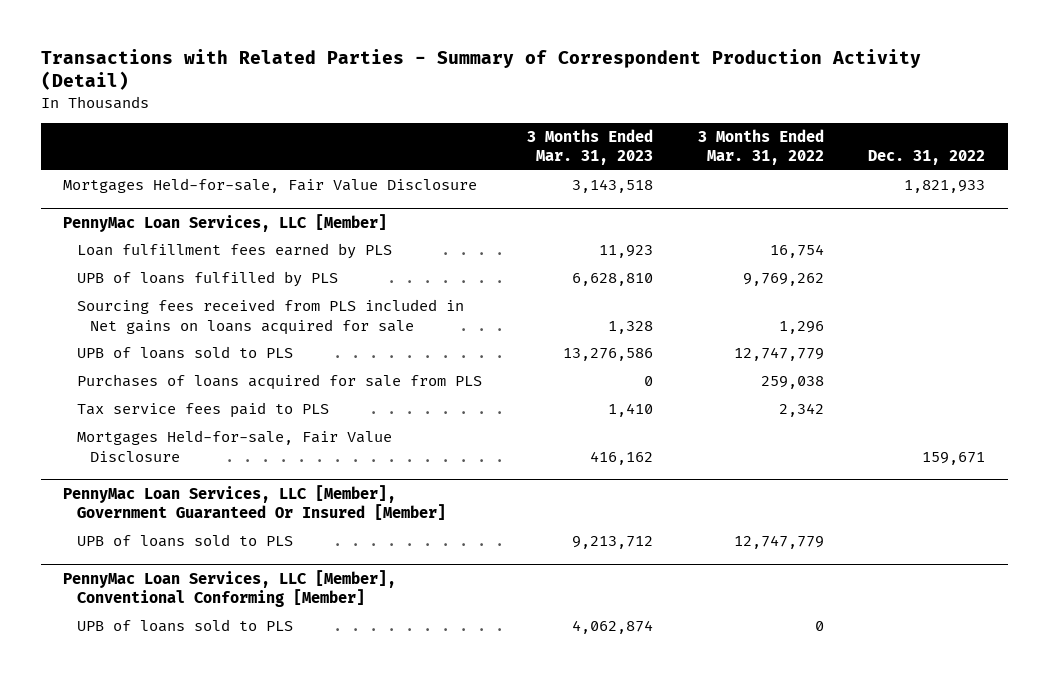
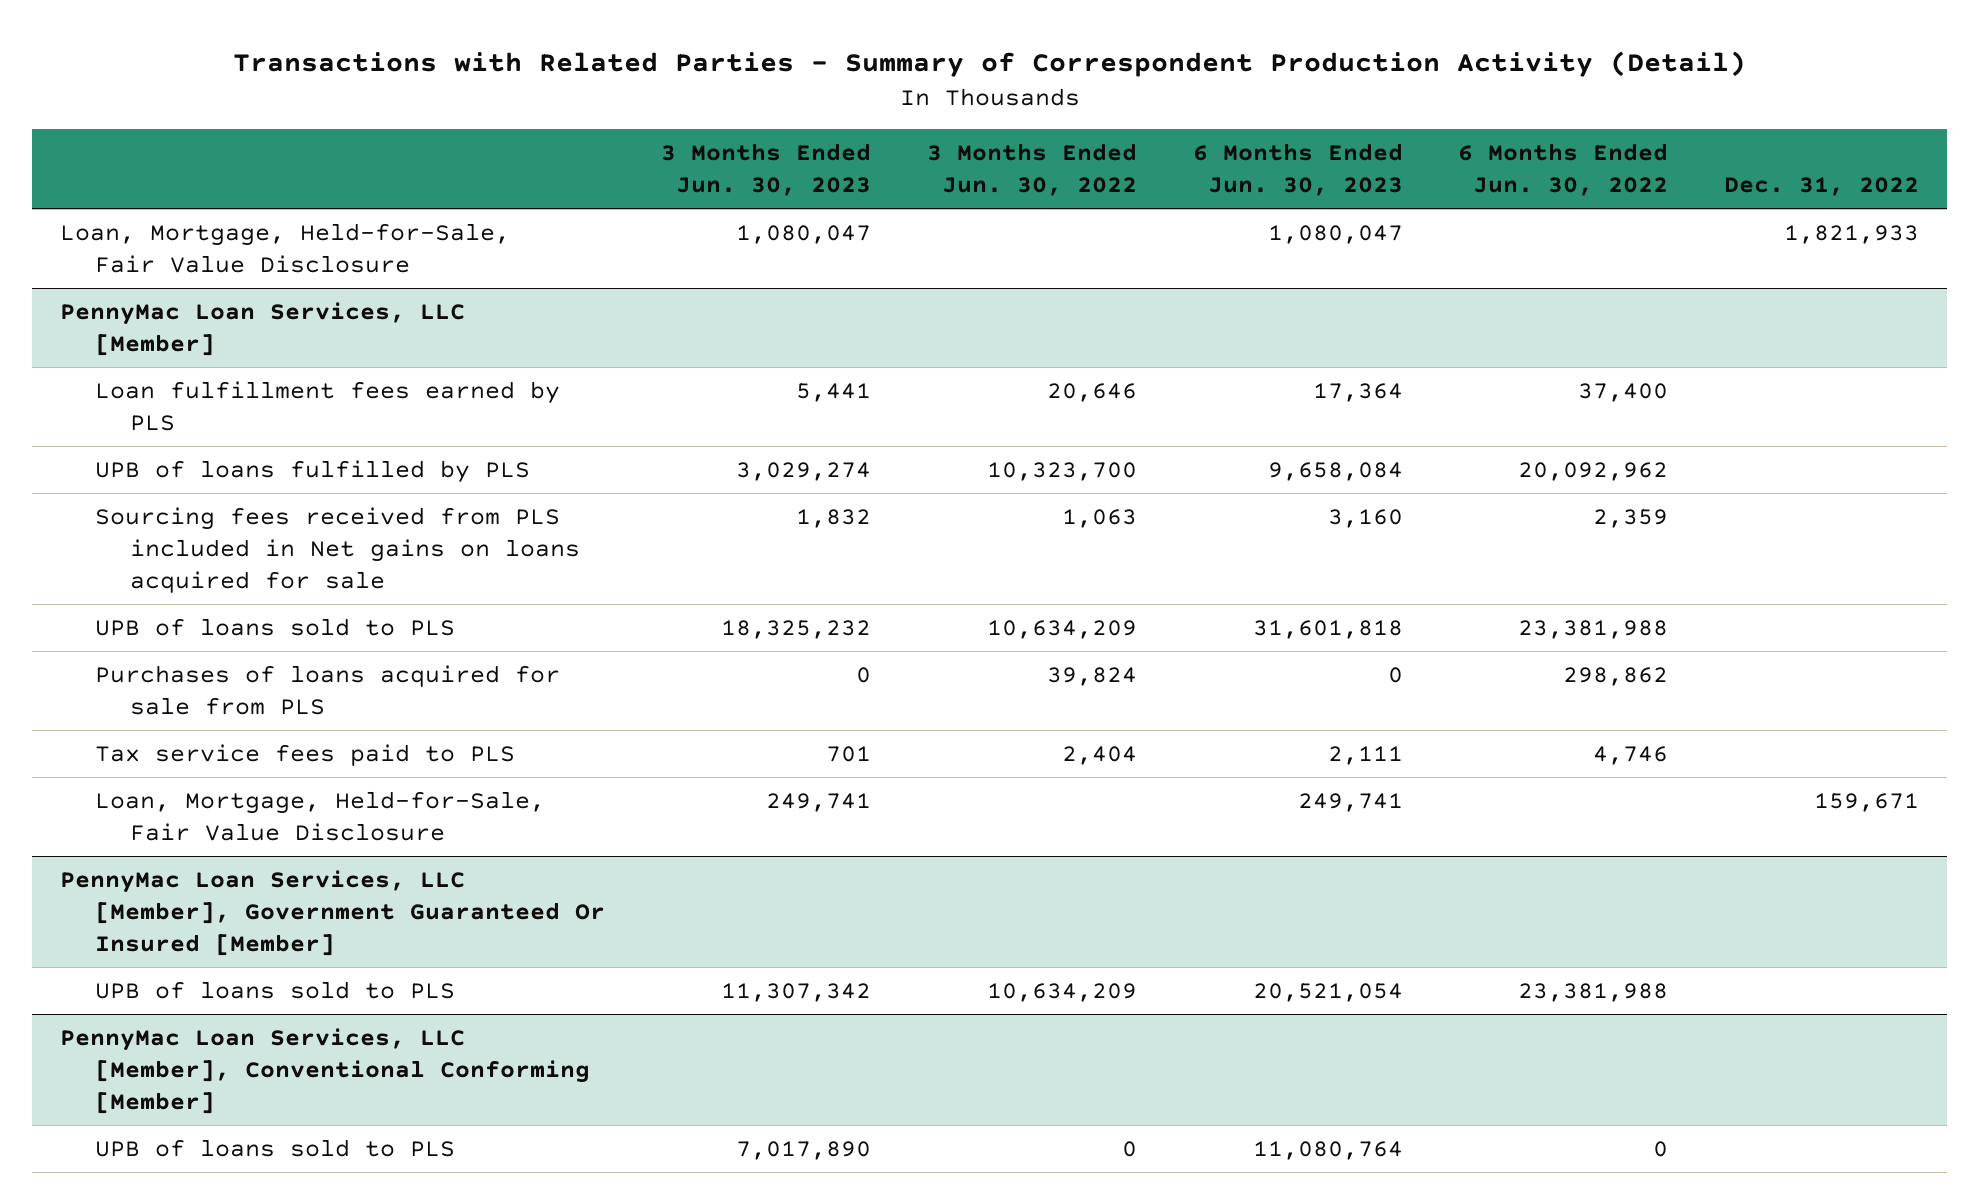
[526,128,653,166] 3 Months Ended Mar. 31, 2023 -> none
[697,128,824,166] 3 Months Ended Mar. 31, 2022 -> none
none -> [660,143,871,197] 3 Months Ended Jun. 30, 2023
none -> [926,143,1137,197] 3 Months Ended Jun. 30, 2022
none -> [1192,143,1403,197] 6 Months Ended Jun. 30, 2023
none -> [1458,143,1669,197] 6 Months Ended Jun. 30, 2022
[63,178,478,194] Mortgages Held-for-sale, Fair Value Disclosure -> [60,222,511,273] Loan, Mortgage, Held-for-Sale, Fair Value Disclosure
[76,430,392,462] Mortgages Held-for-sale, Fair Value Disclosure -> [95,790,546,841] Loan, Mortgage, Held-for-Sale, Fair Value Disclosure

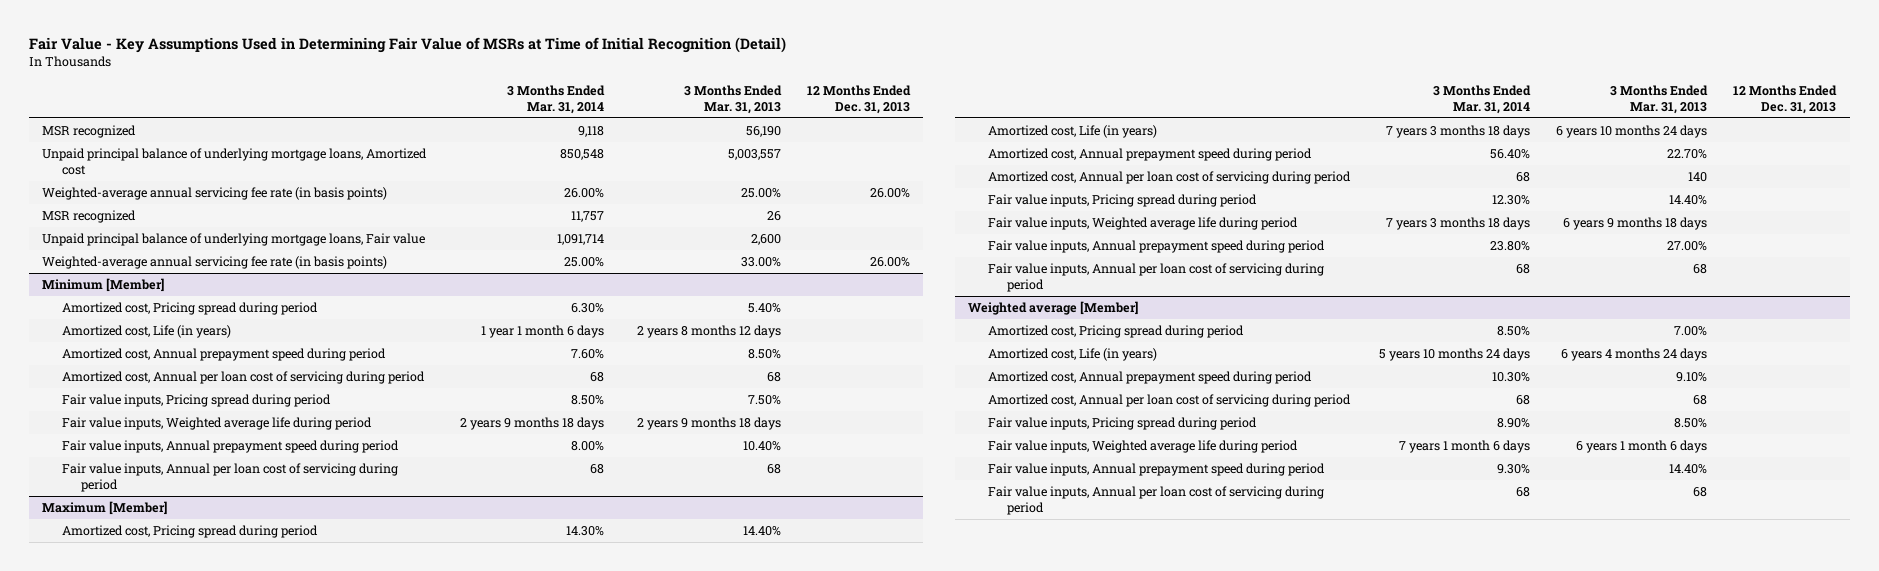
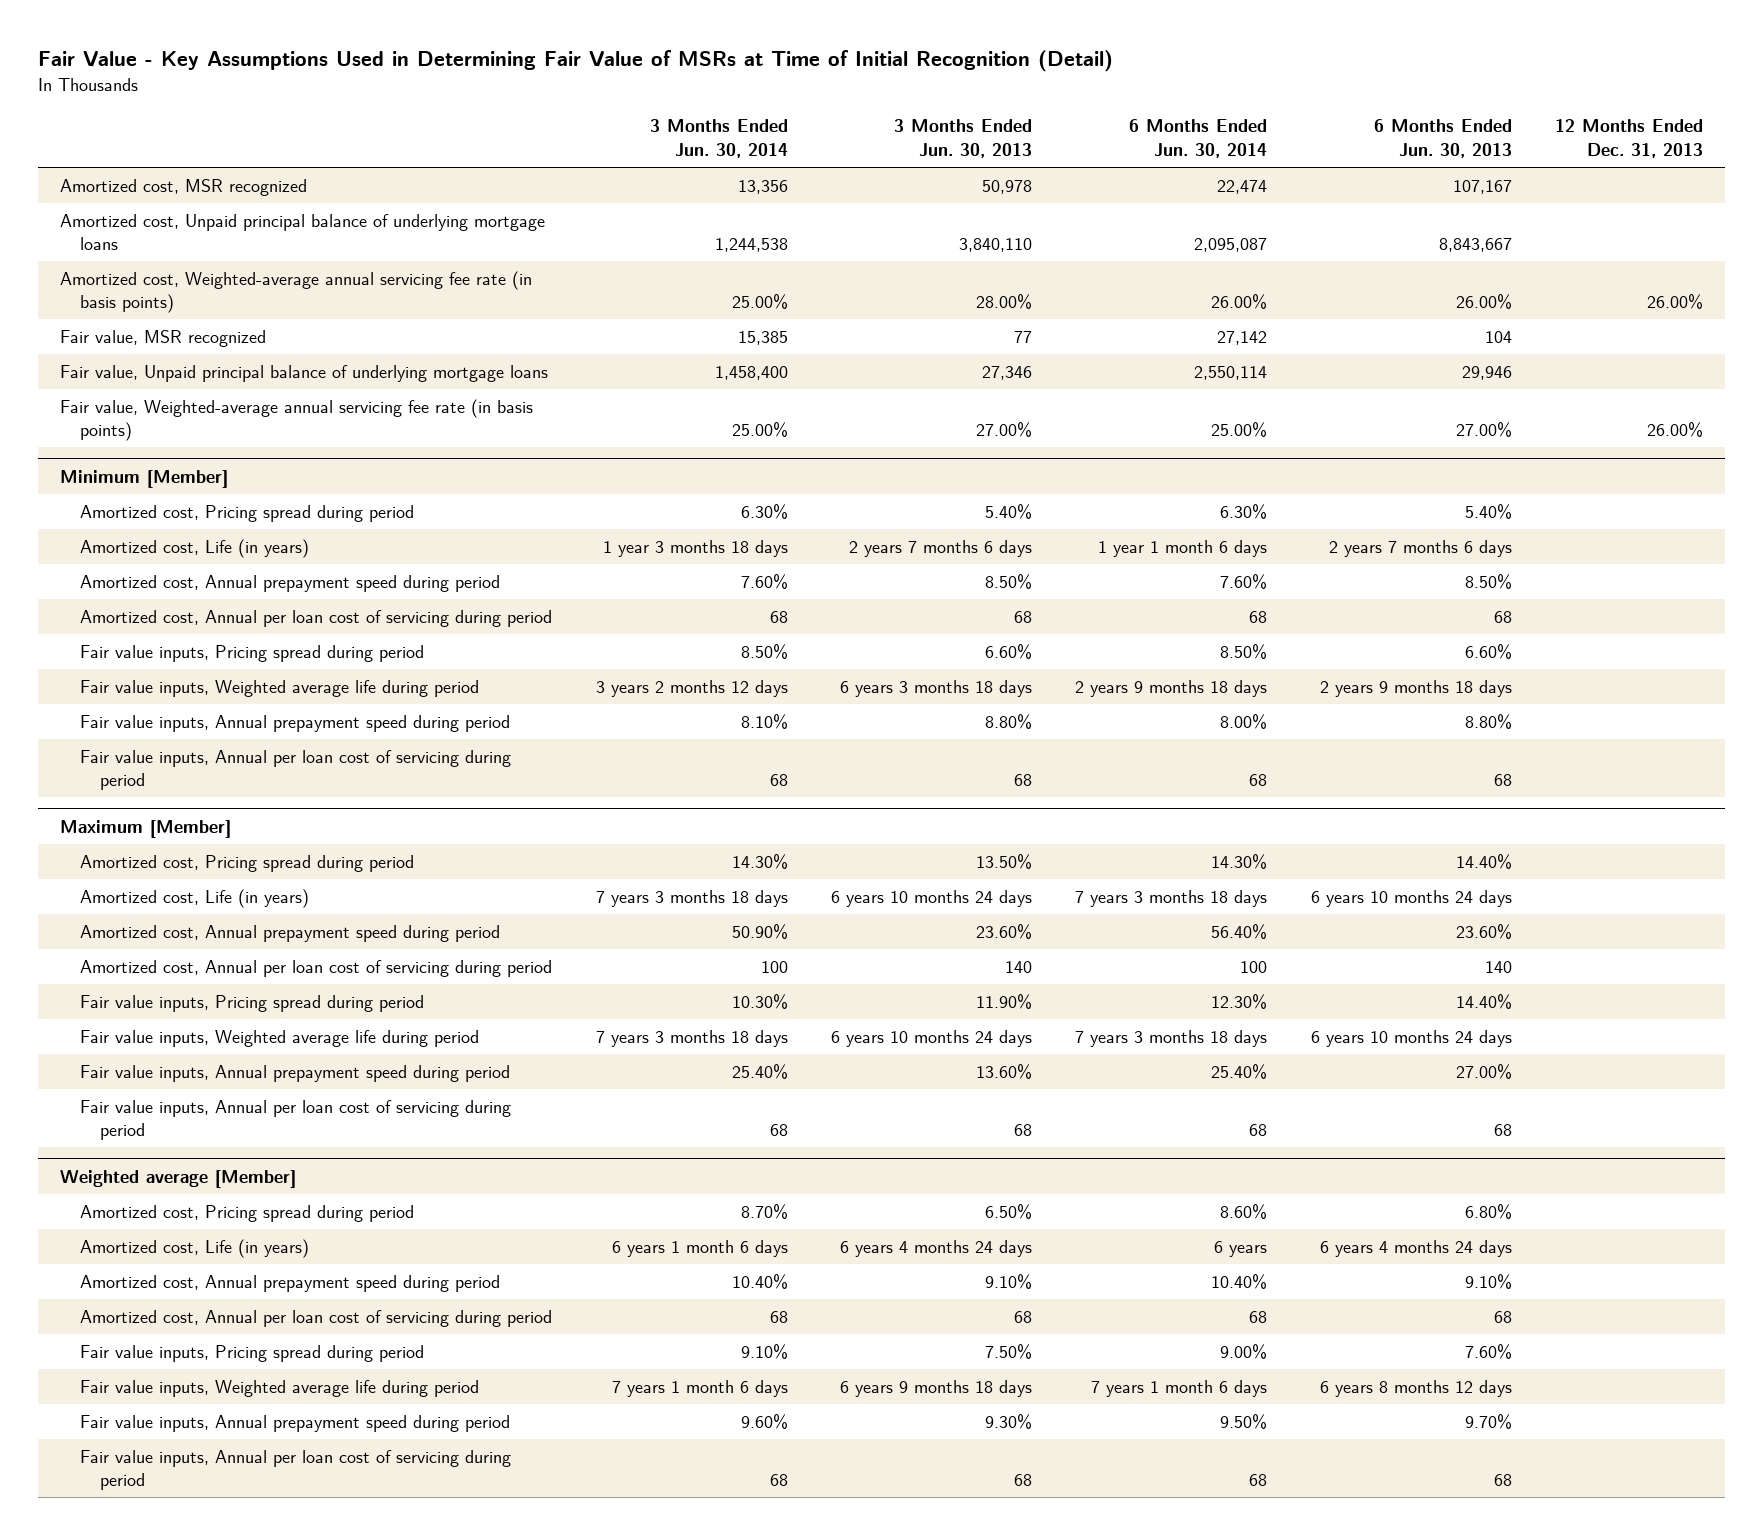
[506,85,605,114] 3 Months Ended Mar. 31, 2014 -> none
[684,85,783,114] 3 Months Ended Mar. 31, 2013 -> none
none -> [649,119,788,158] 3 Months Ended Jun. 30, 2014
none -> [893,119,1032,158] 3 Months Ended Jun. 30, 2013
none -> [1129,119,1268,158] 6 Months Ended Jun. 30, 2014
none -> [1373,119,1512,158] 6 Months Ended Jun. 30, 2013
[42,125,137,139] MSR recognized -> [59,178,307,196] Amortized cost, MSR recognized
[42,148,428,175] Unpaid principal balance of underlying mortgage loans, Amortized cost -> [59,213,545,251] Amortized cost, Unpaid principal balance of underlying mortgage loans
[42,187,388,201] Weighted-average annual servicing fee rate (in basis points) -> [59,270,532,314] Amortized cost, Weighted-average annual servicing fee rate (in basis points)
[42,210,137,224] MSR recognized -> [59,329,266,347] Fair value, MSR recognized
[42,233,426,247] Unpaid principal balance of underlying mortgage loans, Fair value -> [59,364,548,382] Fair value, Unpaid principal balance of underlying mortgage loans
[42,256,388,270] Weighted-average annual servicing fee rate (in basis points) -> [59,398,533,442] Fair value, Weighted-average annual servicing fee rate (in basis points)

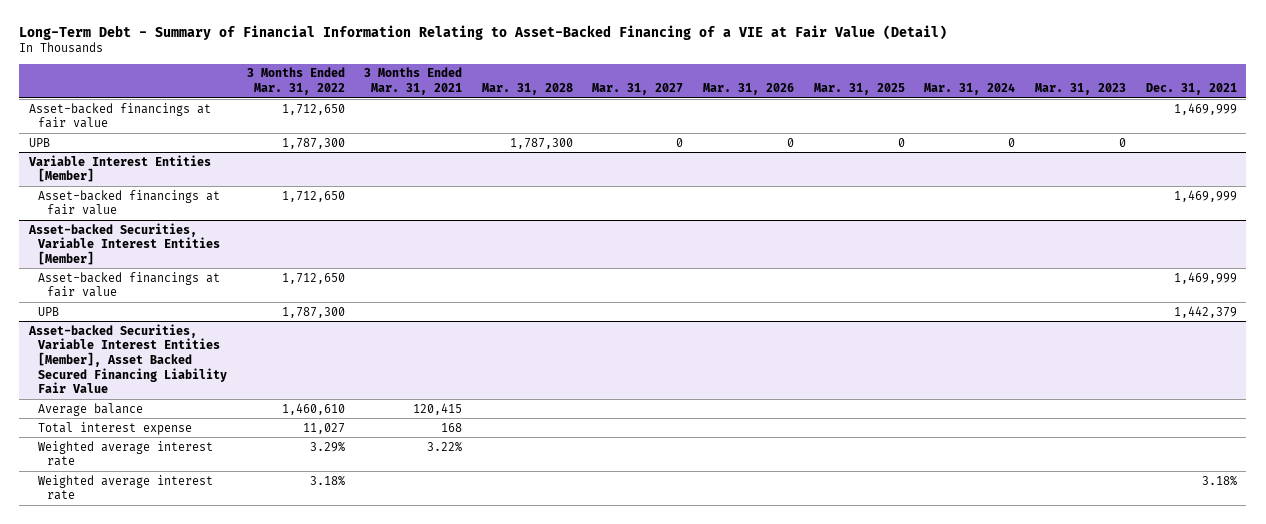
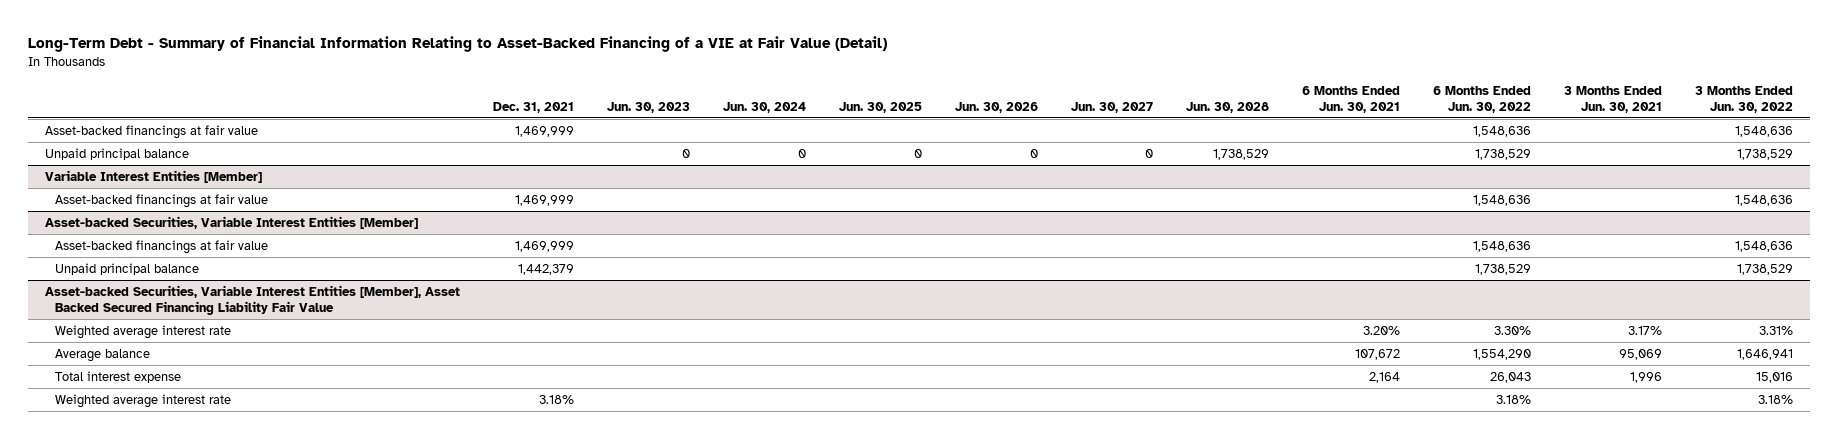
[246,67,345,96] 3 Months Ended Mar. 31, 2022 -> none
[364,67,463,96] 3 Months Ended Mar. 31, 2021 -> none
[481,83,573,96] Mar. 31, 2028 -> none
[592,83,684,96] Mar. 31, 2027 -> none
[703,83,795,96] Mar. 31, 2026 -> none
[813,83,905,96] Mar. 31, 2025 -> none
[924,83,1016,96] Mar. 31, 2024 -> none
[1035,83,1127,96] Mar. 31, 2023 -> none
none -> [606,101,690,113] Jun. 30, 2023
none -> [722,101,806,113] Jun. 30, 2024
none -> [838,101,922,113] Jun. 30, 2025
none -> [954,101,1038,113] Jun. 30, 2026
none -> [1070,101,1153,113] Jun. 30, 2027
none -> [1186,101,1270,113] Jun. 30, 2028
none -> [1302,86,1401,113] 6 Months Ended Jun. 30, 2021
none -> [1433,86,1532,113] 6 Months Ended Jun. 30, 2022
none -> [1564,86,1663,113] 3 Months Ended Jun. 30, 2021
none -> [1695,86,1794,113] 3 Months Ended Jun. 30, 2022
[29,137,51,147] UPB -> [44,148,189,161] Unpaid principal balance
[37,306,59,316] UPB -> [54,263,199,276] Unpaid principal balance
[37,440,213,467] Weighted average interest rate -> [54,325,231,340] Weighted average interest rate

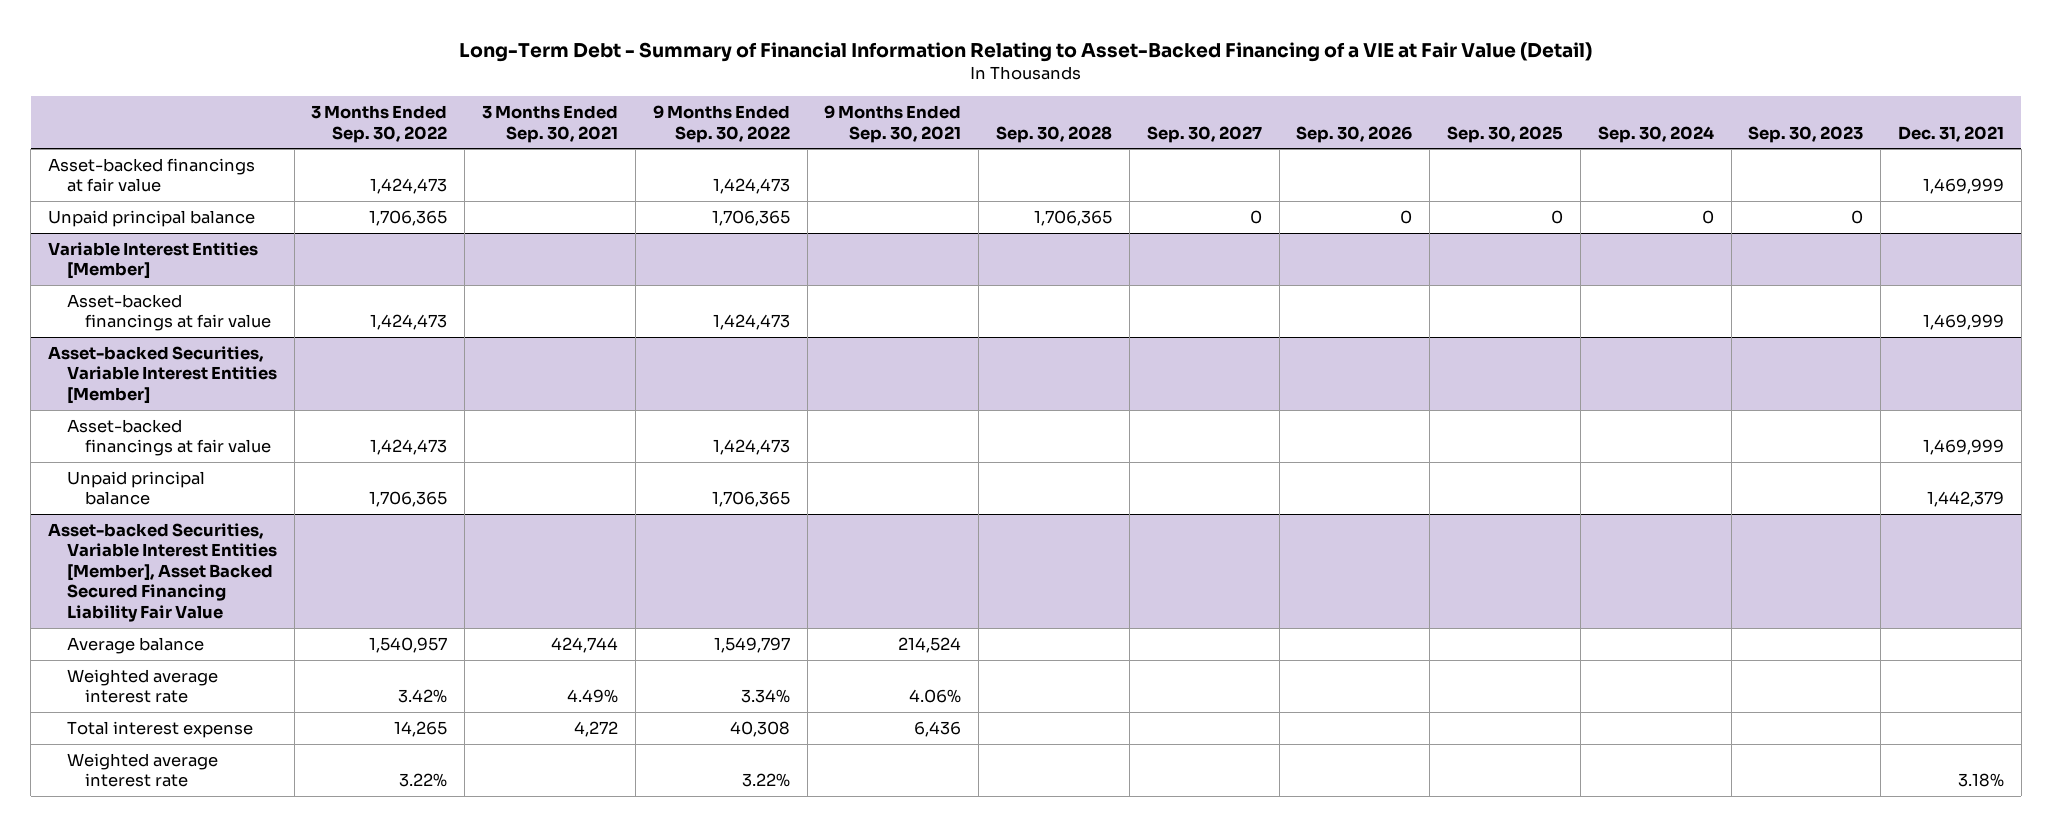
[606,101,690,113] Jun. 30, 2023 -> none
[722,101,806,113] Jun. 30, 2024 -> none
[838,101,922,113] Jun. 30, 2025 -> none
[954,101,1038,113] Jun. 30, 2026 -> none
[1070,101,1153,113] Jun. 30, 2027 -> none
[1186,101,1270,113] Jun. 30, 2028 -> none
[1302,86,1401,113] 6 Months Ended Jun. 30, 2021 -> none
[1433,86,1532,113] 6 Months Ended Jun. 30, 2022 -> none
[1564,86,1663,113] 3 Months Ended Jun. 30, 2021 -> none
[1695,86,1794,113] 3 Months Ended Jun. 30, 2022 -> none
none -> [311,105,448,143] 3 Months Ended Sep. 30, 2022
none -> [482,105,619,143] 3 Months Ended Sep. 30, 2021
none -> [652,105,790,143] 9 Months Ended Sep. 30, 2022
none -> [824,105,962,143] 9 Months Ended Sep. 30, 2021
none -> [996,125,1113,143] Sep. 30, 2028
none -> [1146,125,1262,143] Sep. 30, 2027
none -> [1296,125,1413,143] Sep. 30, 2026
none -> [1447,125,1564,143] Sep. 30, 2025
none -> [1597,125,1714,143] Sep. 30, 2024
none -> [1748,125,1864,143] Sep. 30, 2023
[54,325,231,340] Weighted average interest rate -> [66,668,218,704] Weighted average interest rate

